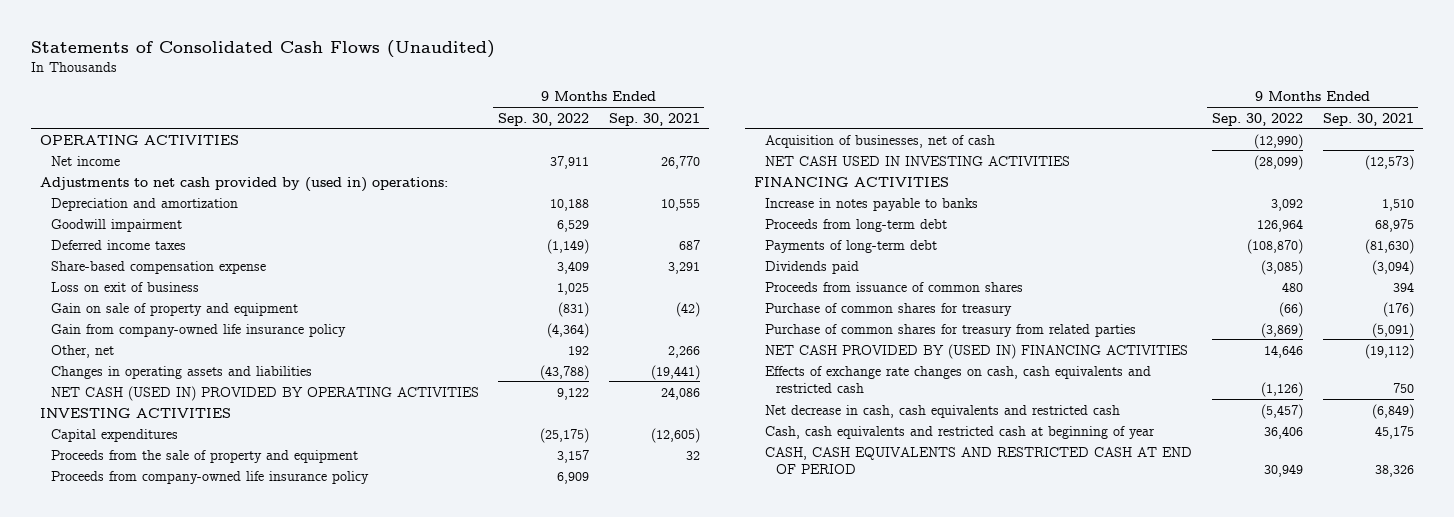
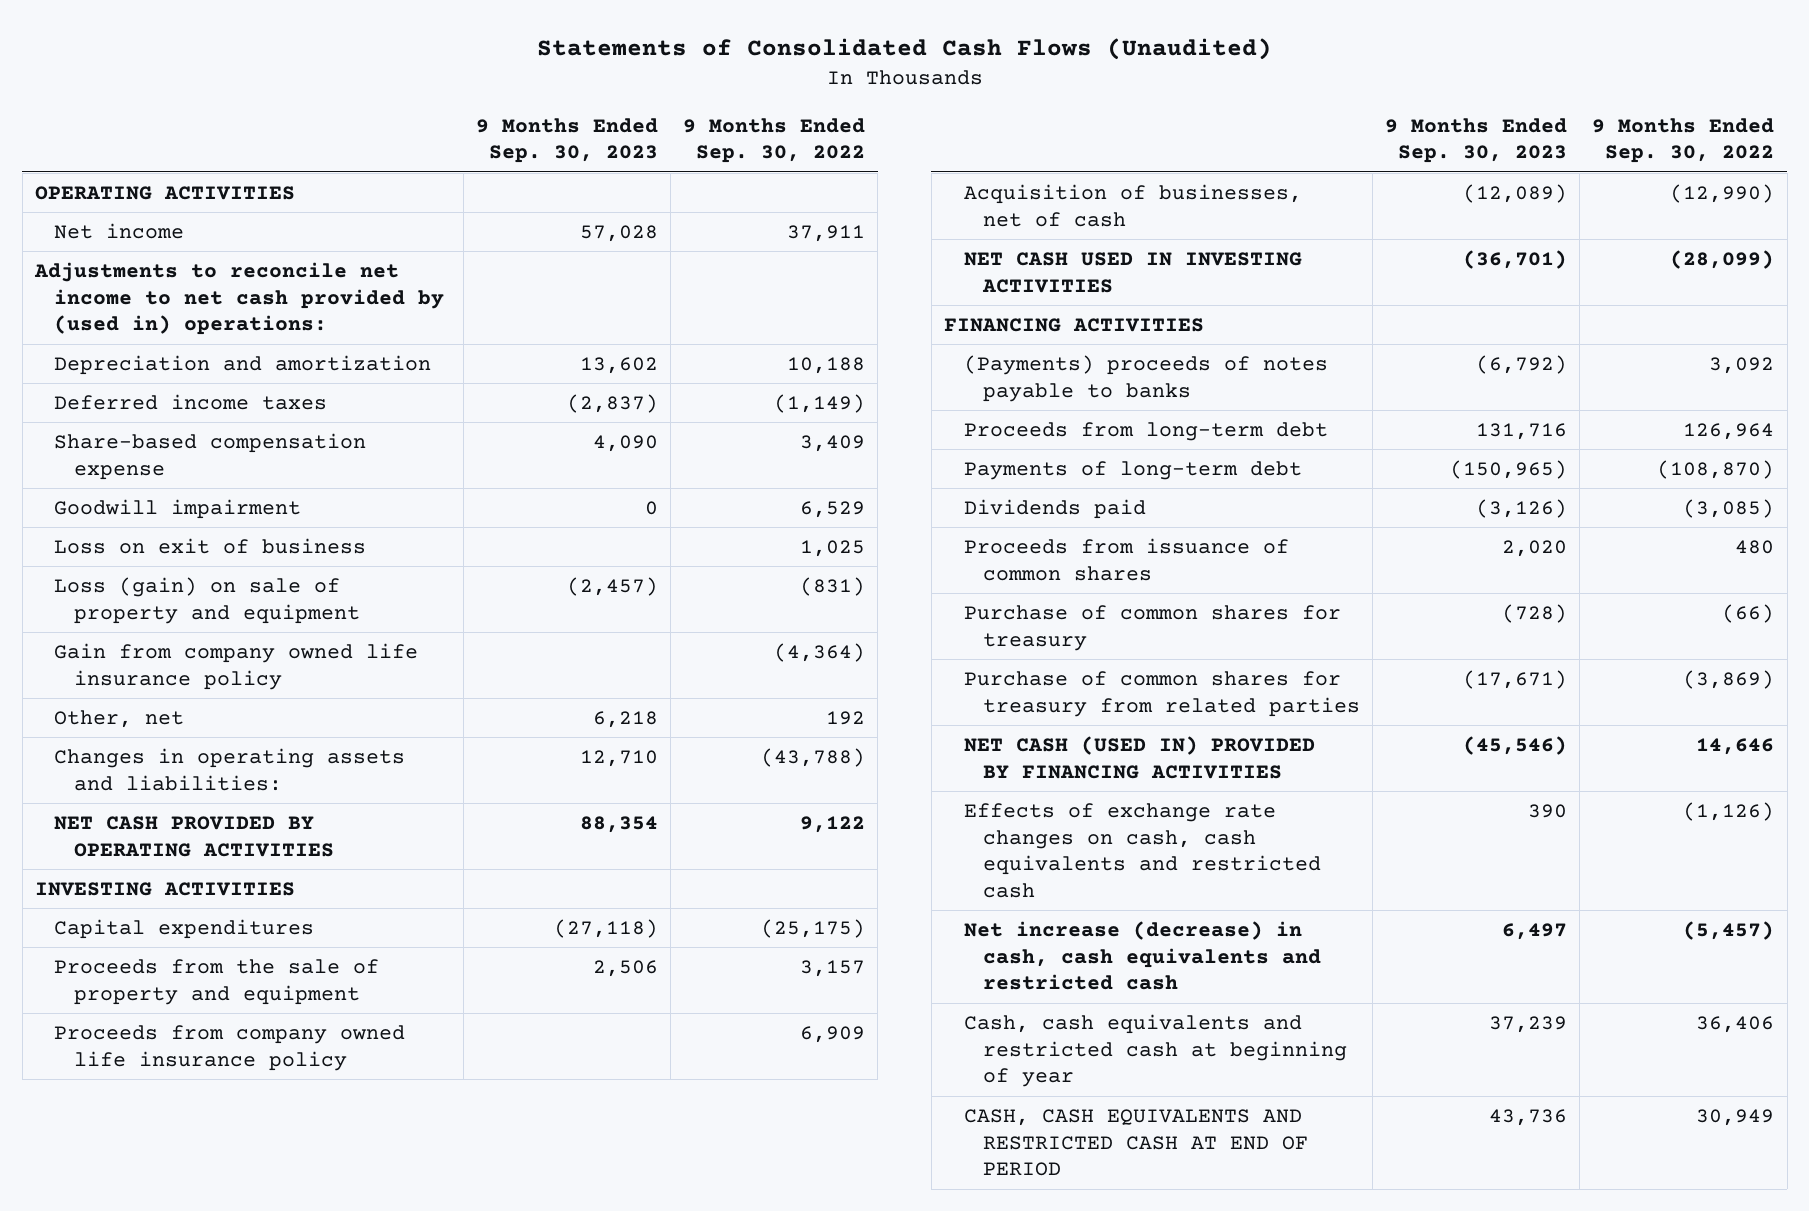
[608,112,700,126] Sep. 30, 2021 -> none
none -> [475,117,658,164] 9 Months Ended Sep. 30, 2023
[40,176,449,192] Adjustments to net cash provided by (used in) operations: -> [33,261,445,336] Adjustments to reconcile net income to net cash provided by (used in) operations:
[50,218,182,232] Goodwill impairment -> [54,498,302,519] Goodwill impairment
[50,302,298,316] Gain on sale of property and equipment -> [54,576,360,624] Loss (gain) on sale of property and equipment
[50,323,346,337] Gain from company-owned life insurance policy -> [54,642,419,690] Gain from company owned life insurance policy
[50,365,312,379] Changes in operating assets and liabilities -> [54,747,406,791] Changes in operating assets and liabilities:
[50,385,479,401] NET CASH (USED IN) PROVIDED BY OPERATING ACTIVITIES -> [54,815,334,857] NET CASH PROVIDED BY OPERATING ACTIVITIES
[50,470,369,484] Proceeds from company-owned life insurance policy -> [54,1024,406,1071] Proceeds from company owned life insurance policy
[764,197,978,211] Increase in notes payable to banks -> [963,354,1328,402] (Payments) proceeds of notes payable to banks
[764,343,1188,359] NET CASH PROVIDED BY (USED IN) FINANCING ACTIVITIES -> [963,735,1315,779] NET CASH (USED IN) PROVIDED BY FINANCING ACTIVITIES
[764,404,1120,418] Net decrease in cash, cash equivalents and restricted cash -> [963,920,1322,991] Net increase (decrease) in cash, cash equivalents and restricted cash

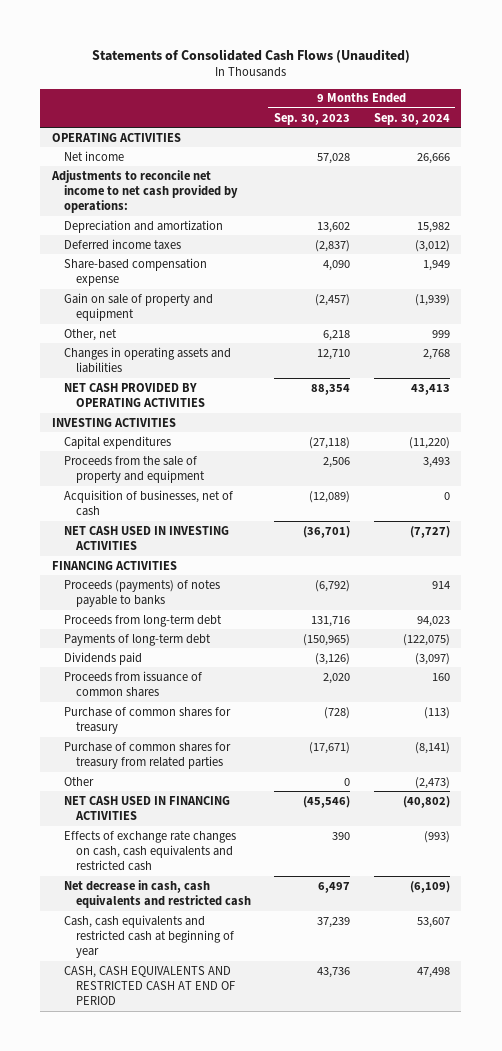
[683,117,866,164] 9 Months Ended Sep. 30, 2022 -> none
none -> [373,112,450,125] Sep. 30, 2024
[33,261,445,336] Adjustments to reconcile net income to net cash provided by (used in) operations: -> [51,169,238,214] Adjustments to reconcile net income to net cash provided by operations:
[54,498,302,519] Goodwill impairment -> none
[54,537,367,554] Loss on exit of business -> none
[54,642,419,690] Gain from company owned life insurance policy -> none
[54,576,360,624] Loss (gain) on sale of property and equipment -> [63,292,213,321] Gain on sale of property and equipment
[54,747,406,791] Changes in operating assets and liabilities: -> [63,346,231,373] Changes in operating assets and liabilities
[54,1024,406,1071] Proceeds from company owned life insurance policy -> none
[963,354,1328,402] (Payments) proceeds of notes payable to banks -> [63,579,220,607] Proceeds (payments) of notes payable to banks
none -> [63,776,94,786] Other
[963,735,1315,779] NET CASH (USED IN) PROVIDED BY FINANCING ACTIVITIES -> [63,795,230,820] NET CASH USED IN FINANCING ACTIVITIES
[963,920,1322,991] Net increase (decrease) in cash, cash equivalents and restricted cash -> [63,879,251,908] Net decrease in cash, cash equivalents and restricted cash

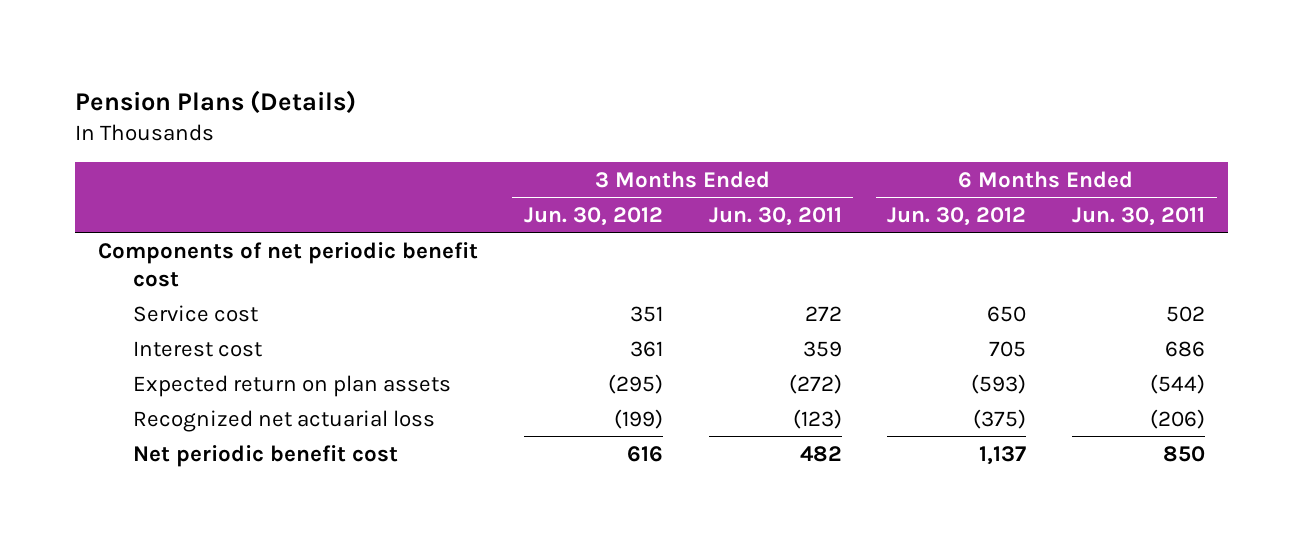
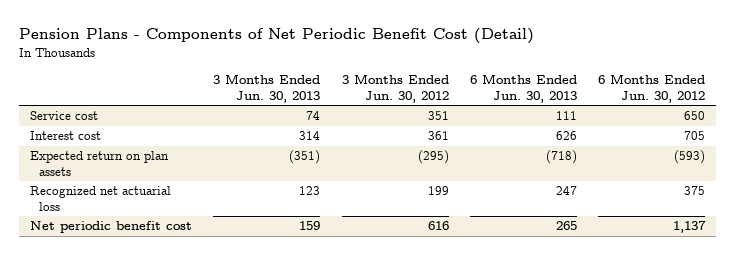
[74,89,356,114] Pension Plans (Details) -> [18,28,534,45] Pension Plans - Components of Net Periodic Benefit Cost (Detail)
[708,206,842,226] Jun. 30, 2011 -> none
[1072,206,1206,226] Jun. 30, 2011 -> none
none -> [213,74,321,103] 3 Months Ended Jun. 30, 2013
none -> [469,74,577,103] 6 Months Ended Jun. 30, 2013
[97,241,478,287] Components of net periodic benefit cost -> none
[613,408,663,429] (199) -> [427,186,449,196] 199
[973,408,1027,429] (375) -> [684,186,706,196] 375

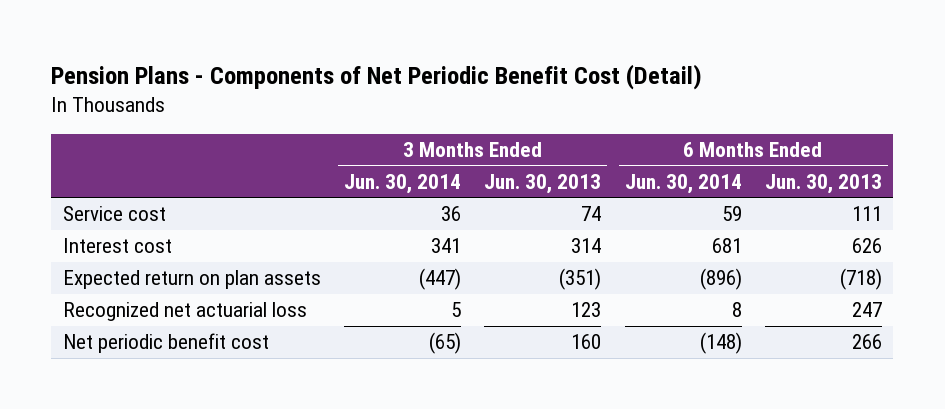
[341,74,449,103] 3 Months Ended Jun. 30, 2012 -> none
[598,74,706,103] 6 Months Ended Jun. 30, 2012 -> none
none -> [344,173,462,194] Jun. 30, 2014
none -> [624,173,742,194] Jun. 30, 2014
[299,221,321,231] 159 -> [571,334,602,350] 160
[555,221,577,231] 265 -> [851,334,882,350] 266

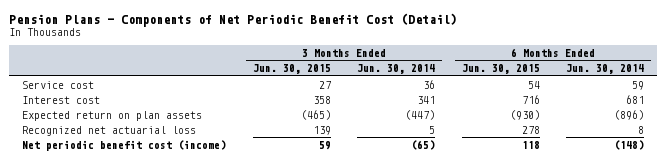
[484,173,602,194] Jun. 30, 2013 -> none
[764,173,882,194] Jun. 30, 2013 -> none
none -> [252,64,331,75] Jun. 30, 2015
none -> [461,64,540,75] Jun. 30, 2015
[62,333,269,354] Net periodic benefit cost -> [22,139,227,151] Net periodic benefit cost (income)

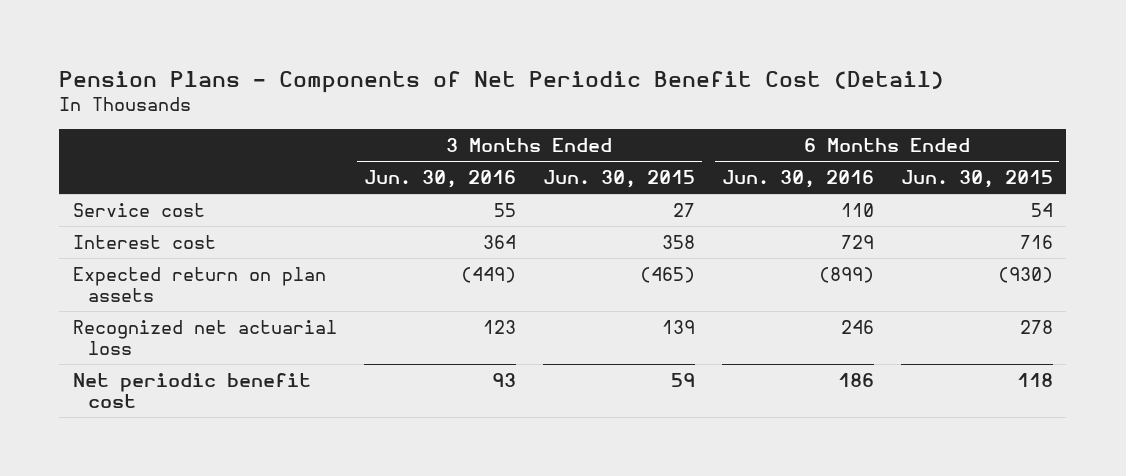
[357,64,436,75] Jun. 30, 2014 -> none
[566,64,645,75] Jun. 30, 2014 -> none
none -> [363,169,516,188] Jun. 30, 2016
none -> [721,169,874,188] Jun. 30, 2016
[22,139,227,151] Net periodic benefit cost (income) -> [72,372,311,408] Net periodic benefit cost

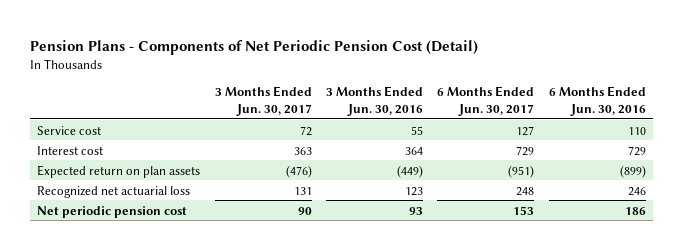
[59,71,945,94] Pension Plans - Components of Net Periodic Benefit Cost (Detail) -> [30,39,479,55] Pension Plans - Components of Net Periodic Pension Cost (Detail)
[542,169,695,188] Jun. 30, 2015 -> none
[900,169,1053,188] Jun. 30, 2015 -> none
none -> [214,86,312,116] 3 Months Ended Jun. 30, 2017
none -> [437,86,535,116] 6 Months Ended Jun. 30, 2017
[72,372,311,408] Net periodic benefit cost -> [37,205,188,218] Net periodic pension cost

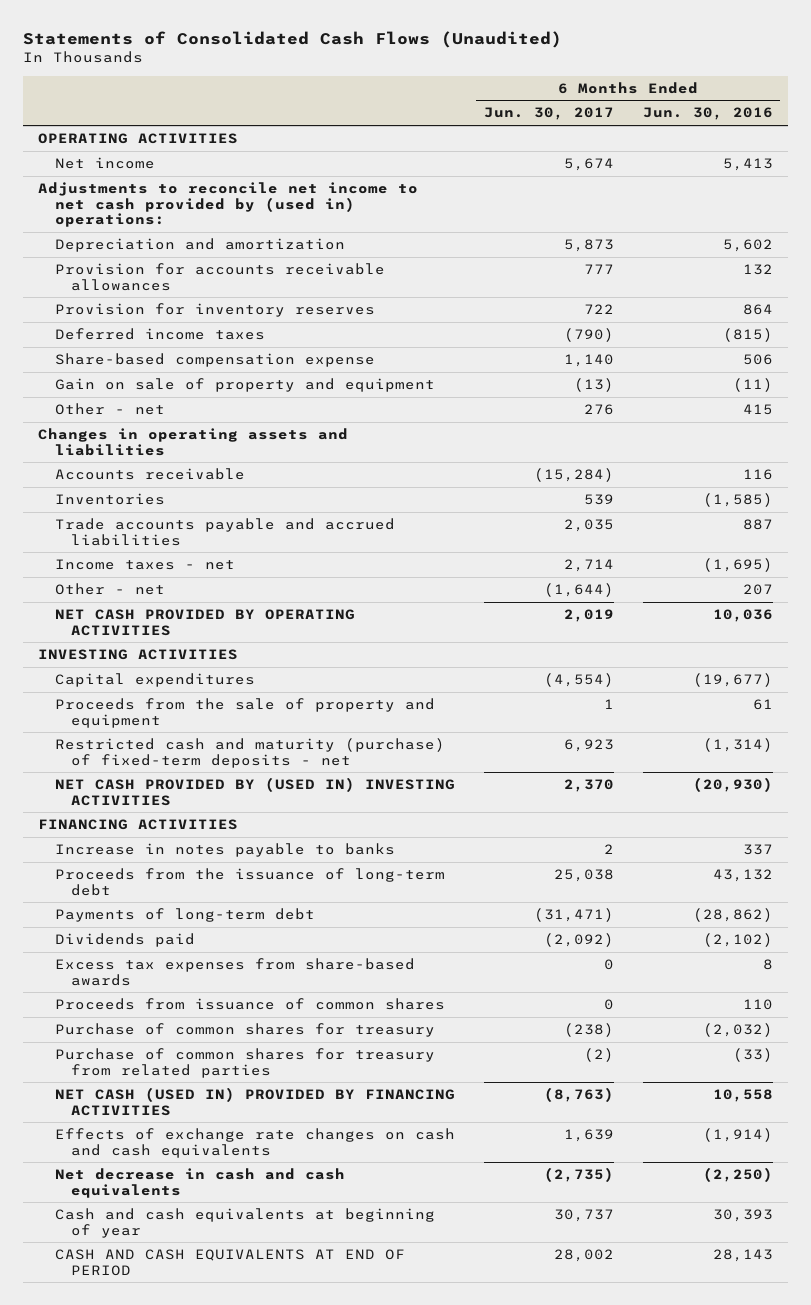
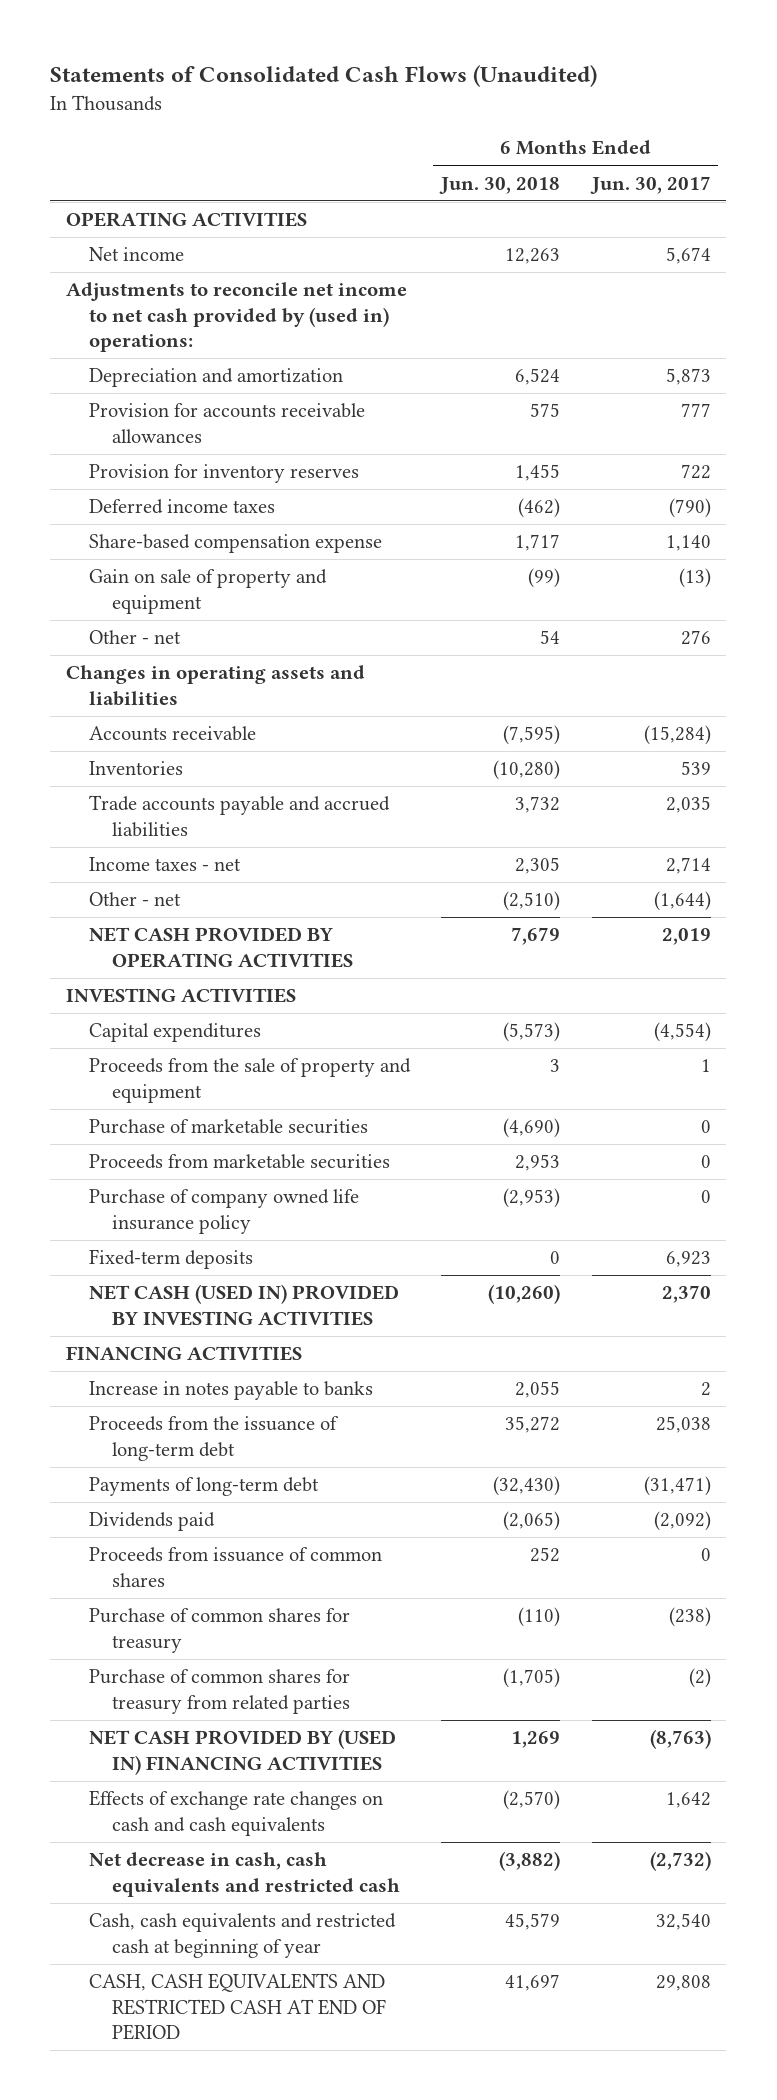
[643,107,774,121] Jun. 30, 2016 -> none
none -> [439,176,561,194] Jun. 30, 2018
none -> [88,1119,368,1135] Purchase of marketable securities
none -> [88,1154,390,1170] Proceeds from marketable securities
none -> [88,1189,359,1234] Purchase of company owned life insurance policy
[54,738,445,768] Restricted cash and maturity (purchase) of fixed-term deposits - net -> [88,1249,253,1270] Fixed-term deposits
[54,777,455,806] NET CASH PROVIDED BY (USED IN) INVESTING ACTIVITIES -> [88,1284,399,1326] NET CASH (USED IN) PROVIDED BY INVESTING ACTIVITIES
[54,958,415,986] Excess tax expenses from share-based awards -> none
[54,1087,455,1116] NET CASH (USED IN) PROVIDED BY FINANCING ACTIVITIES -> [88,1729,396,1775] NET CASH PROVIDED BY (USED IN) FINANCING ACTIVITIES
[563,1129,614,1143] 1,639 -> [665,1792,711,1809] 1,642
[54,1168,345,1198] Net decrease in cash and cash equivalents -> [88,1852,401,1897] Net decrease in cash, cash equivalents and restricted cash
[543,1167,614,1183] (2,735) -> [649,1851,711,1872] (2,732)
[54,1208,435,1238] Cash and cash equivalents at beginning of year -> [88,1913,396,1958] Cash, cash equivalents and restricted cash at beginning of year
[553,1209,614,1223] 30,737 -> [655,1913,711,1931] 32,540
[54,1249,405,1276] CASH AND CASH EQUIVALENTS AT END OF PERIOD -> [88,1973,387,2040] CASH, CASH EQUIVALENTS AND RESTRICTED CASH AT END OF PERIOD
[553,1249,614,1263] 28,002 -> [655,1975,711,1992] 29,808

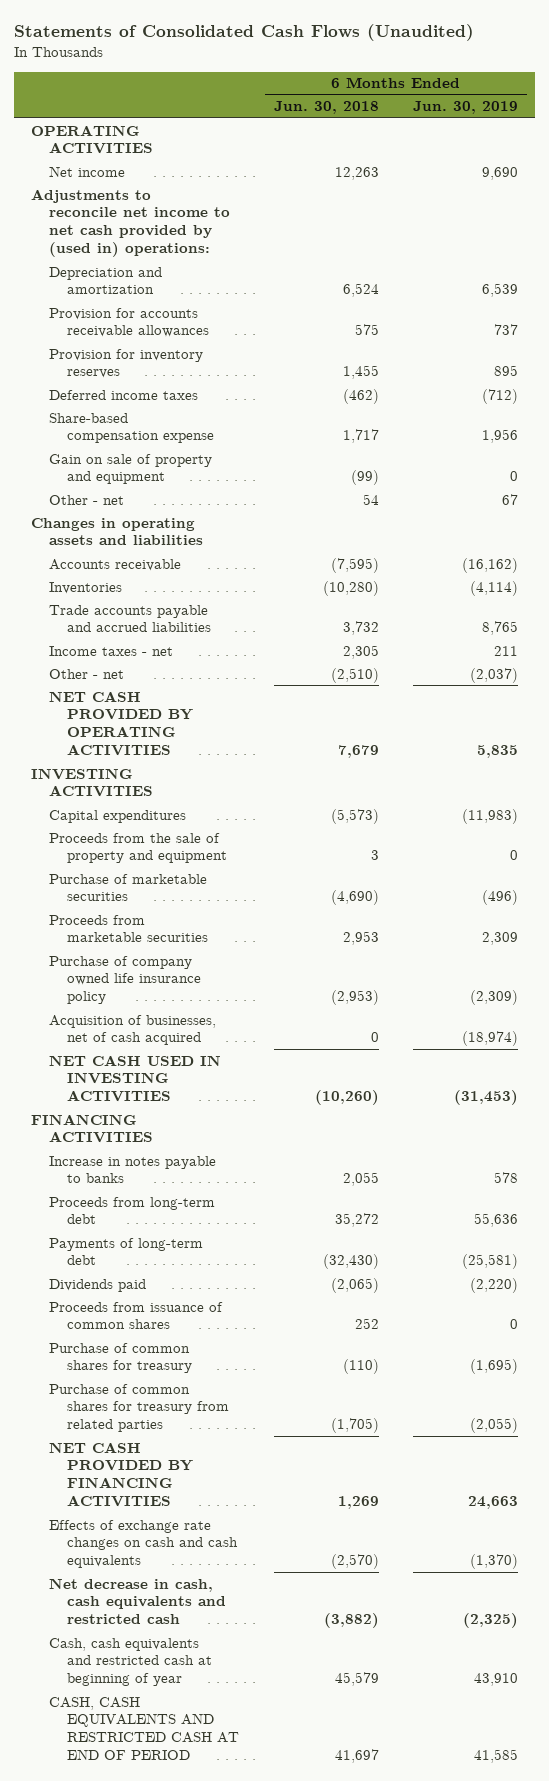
[589,175,711,194] Jun. 30, 2017 -> none
none -> [413,101,519,115] Jun. 30, 2019
[88,1249,253,1270] Fixed-term deposits -> none
none -> [49,1014,217,1046] Acquisition of businesses, net of cash acquired
[88,1284,399,1326] NET CASH (USED IN) PROVIDED BY INVESTING ACTIVITIES -> [49,1054,222,1103] NET CASH USED IN INVESTING ACTIVITIES
[88,1416,339,1461] Proceeds from the issuance of long-term debt -> [49,1196,216,1225] Proceeds from long-term debt
[88,1729,396,1775] NET CASH PROVIDED BY (USED IN) FINANCING ACTIVITIES -> [49,1441,194,1508] NET CASH PROVIDED BY FINANCING ACTIVITIES

